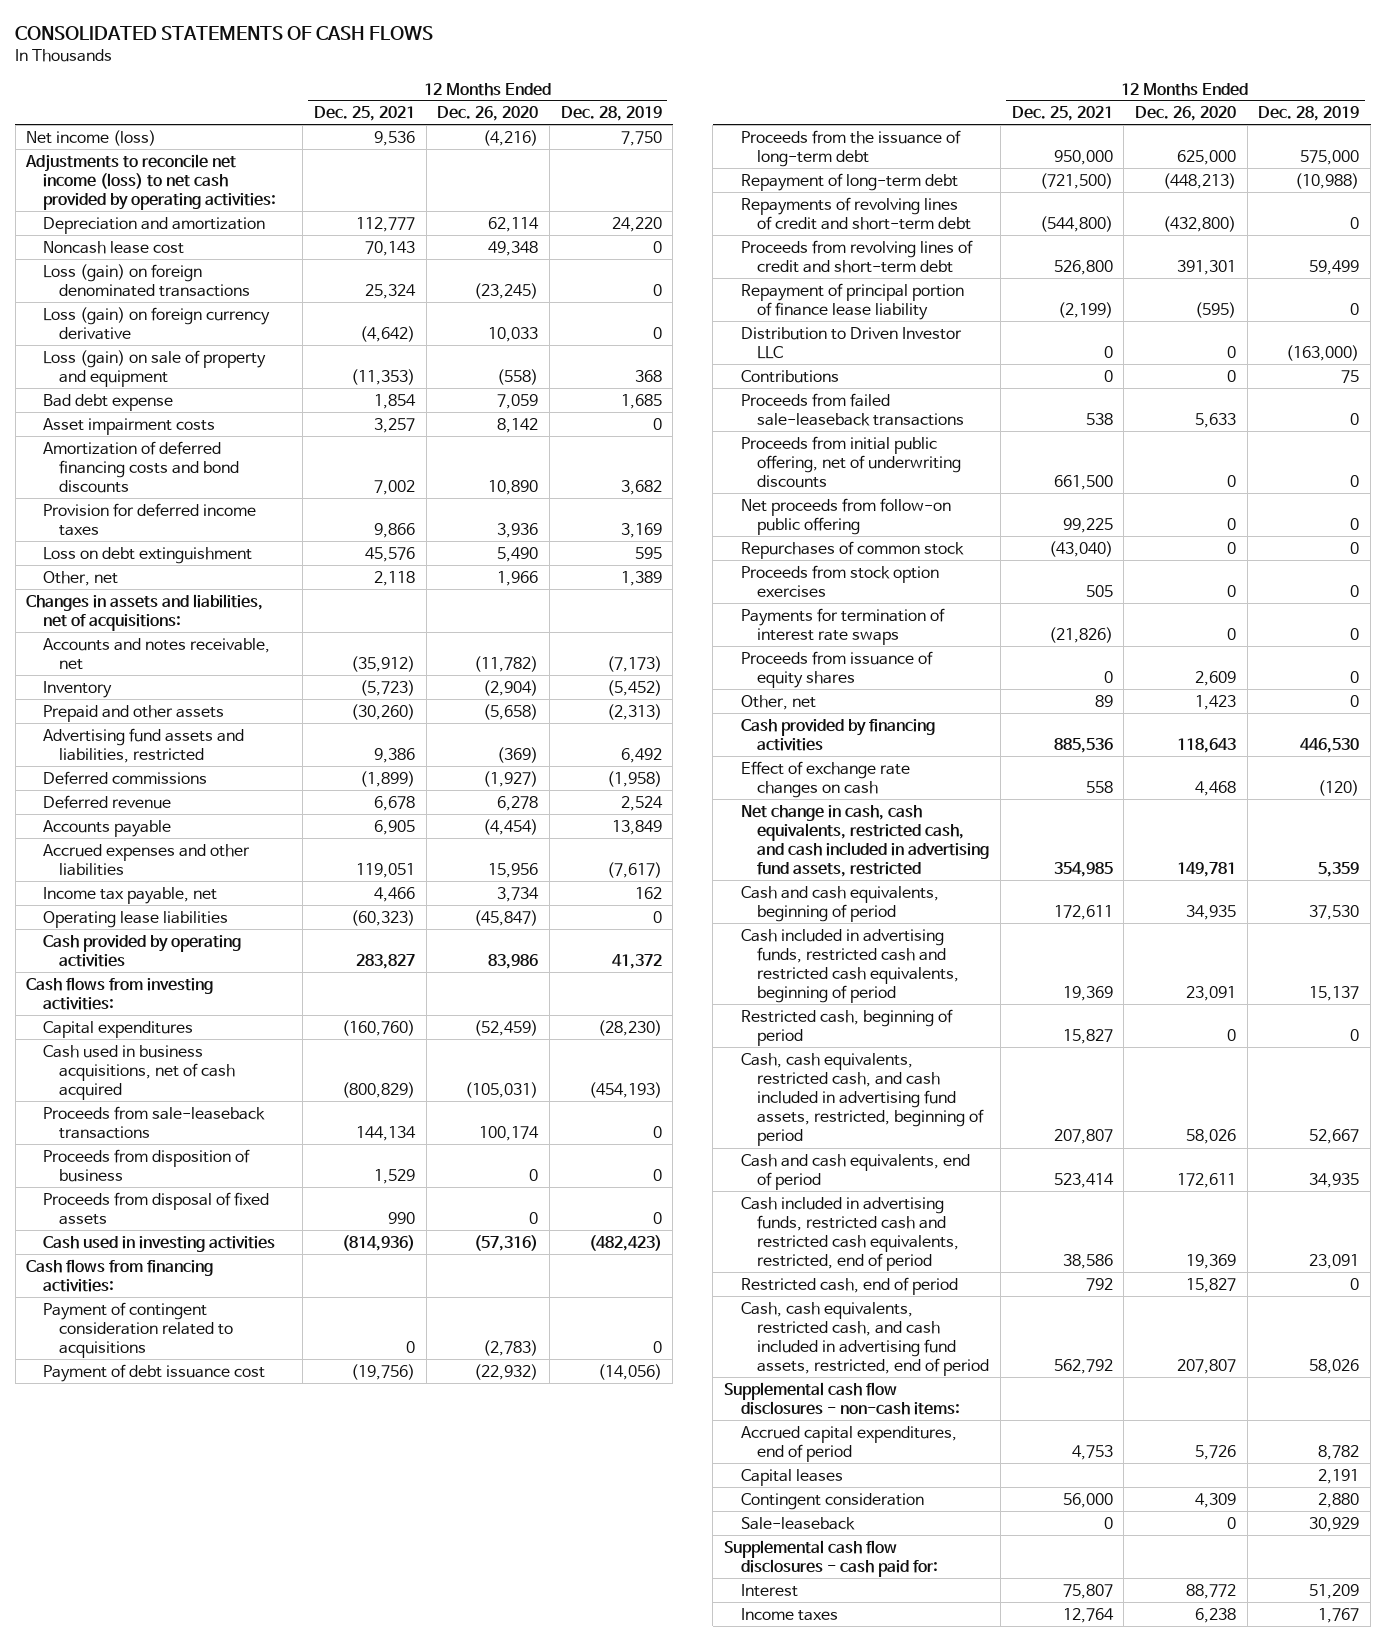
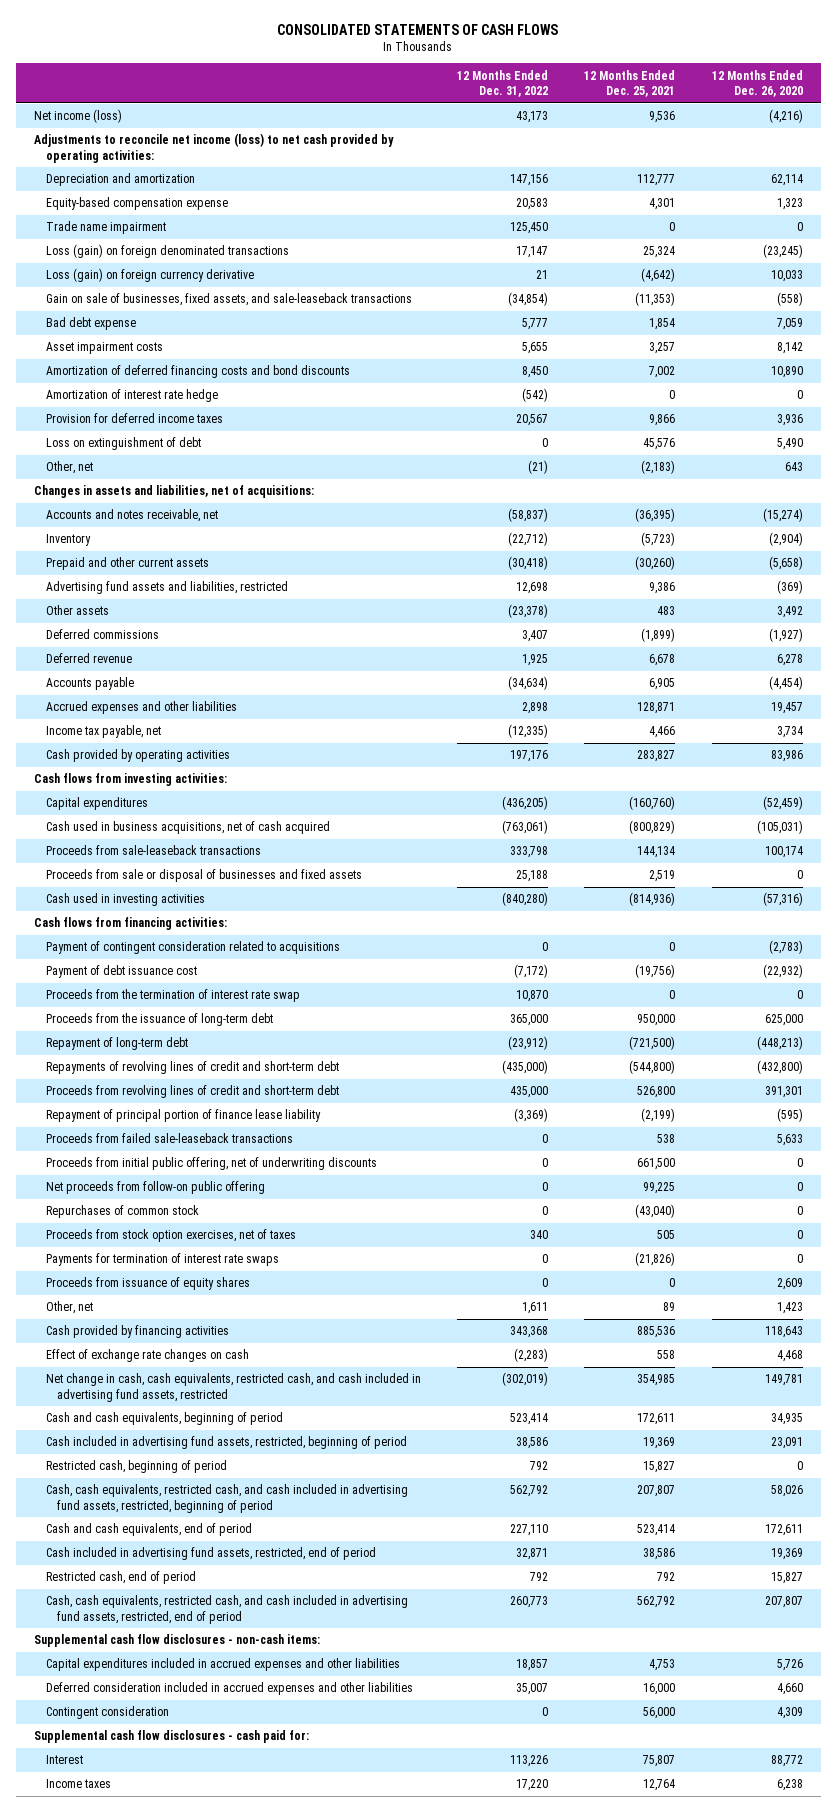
[560,106,662,122] Dec. 28, 2019 -> none
none -> [457,69,549,98] 12 Months Ended Dec. 31, 2022
[42,240,184,254] Noncash lease cost -> none
none -> [45,197,228,211] Equity-based compensation expense
none -> [45,221,166,235] Trade name impairment
[42,349,266,387] Loss (gain) on sale of property and equipment -> [45,293,412,307] Gain on sale of businesses, fixed assets, and sale-leaseback transactions
none -> [45,389,218,403] Amortization of interest rate hedge
[42,546,252,564] Loss on debt extinguishment -> [45,437,201,451] Loss on extinguishment of debt
[373,570,415,586] 2,118 -> [641,460,676,475] (2,183)
[497,570,539,586] 1,966 -> [784,462,803,472] 643
[350,655,415,672] (35,912) -> [635,508,676,523] (36,395)
[474,655,539,672] (11,782) -> [762,508,803,523] (15,274)
[42,704,224,722] Prepaid and other assets -> [45,557,209,571] Prepaid and other current assets
none -> [45,605,109,616] Other assets
[355,862,415,878] 119,051 -> [637,702,676,715] 128,871
[488,862,539,878] 15,956 -> [770,702,803,715] 19,457
[42,910,228,928] Operating lease liabilities -> none
[42,1148,250,1182] Proceeds from disposition of business -> none
[42,1191,269,1225] Proceeds from disposal of fixed assets -> [45,869,362,883] Proceeds from sale or disposal of businesses and fixed assets
[387,1211,415,1224] 990 -> [649,870,676,883] 2,519
none -> [45,989,300,1003] Proceeds from the termination of interest rate swap
[740,326,962,359] Distribution to Driven Investor LLC -> none
[740,369,839,383] Contributions -> none
[740,564,939,597] Proceeds from stock option exercises -> [45,1229,296,1243] Proceeds from stock option exercises, net of taxes
[740,928,960,1004] Cash included in advertising funds, restricted cash and restricted cash equivalents, beginning of period -> [45,1436,407,1450] Cash included in advertising fund assets, restricted, beginning of period
[740,1196,960,1272] Cash included in advertising funds, restricted cash and restricted cash equivalents, restricted, end of period -> [45,1547,376,1561] Cash included in advertising fund assets, restricted, end of period
[740,1468,843,1486] Capital leases -> none
[740,1425,957,1462] Accrued capital expenditures, end of period -> [45,1658,400,1672] Capital expenditures included in accrued expenses and other liabilities
none -> [45,1682,413,1696] Deferred consideration included in accrued expenses and other liabilities
[740,1516,855,1530] Sale-leaseback -> none

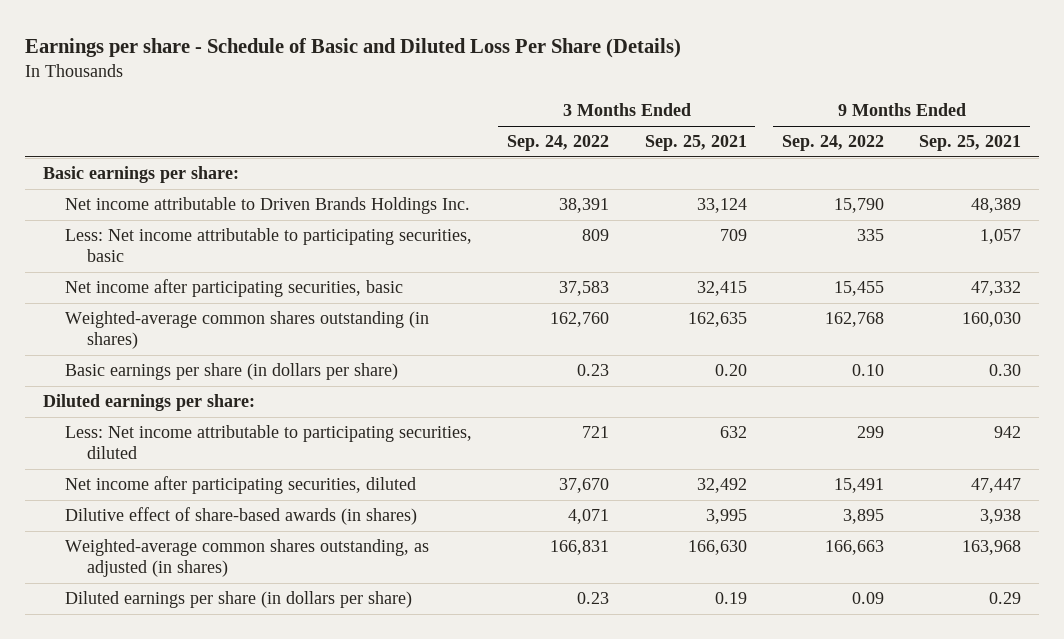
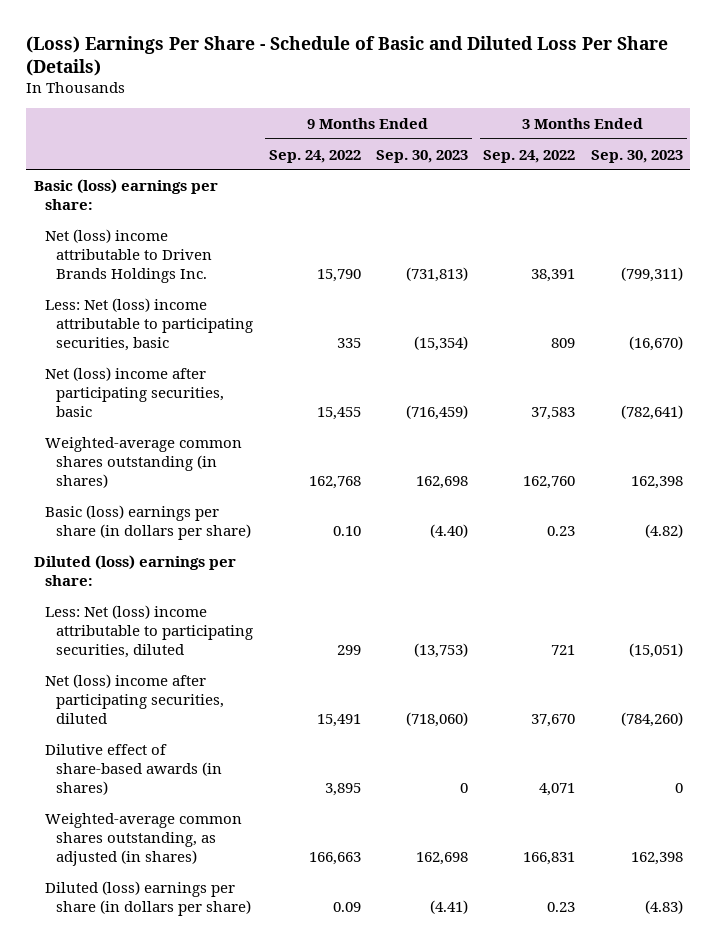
[24,37,681,58] Earnings per share - Schedule of Basic and Diluted Loss Per Share (Details) -> [26,35,669,76] (Loss) Earnings Per Share - Schedule of Basic and Diluted Loss Per Share (Details)
[644,135,747,152] Sep. 25, 2021 -> none
[919,135,1022,152] Sep. 25, 2021 -> none
none -> [375,149,468,163] Sep. 30, 2023
none -> [590,149,683,163] Sep. 30, 2023
[42,166,239,184] Basic earnings per share: -> [33,178,218,210] Basic (loss) earnings per share:
[64,197,470,215] Net income attributable to Driven Brands Holdings Inc. -> [45,228,213,283] Net (loss) income attributable to Driven Brands Holdings Inc.
[64,228,472,263] Less: Net income attributable to participating securities, basic -> [45,297,254,351] Less: Net (loss) income attributable to participating securities, basic
[64,279,403,298] Net income after participating securities, basic -> [45,366,225,417] Net (loss) income after participating securities, basic
[64,363,398,381] Basic earnings per share (in dollars per share) -> [45,504,252,540] Basic (loss) earnings per share (in dollars per share)
[42,394,255,412] Diluted earnings per share: -> [33,554,236,586] Diluted (loss) earnings per share:
[64,425,472,460] Less: Net income attributable to participating securities, diluted -> [45,604,254,658] Less: Net (loss) income attributable to participating securities, diluted
[64,476,416,495] Net income after participating securities, diluted -> [45,673,225,724] Net (loss) income after participating securities, diluted
[64,591,412,609] Diluted earnings per share (in dollars per share) -> [45,880,252,916] Diluted (loss) earnings per share (in dollars per share)

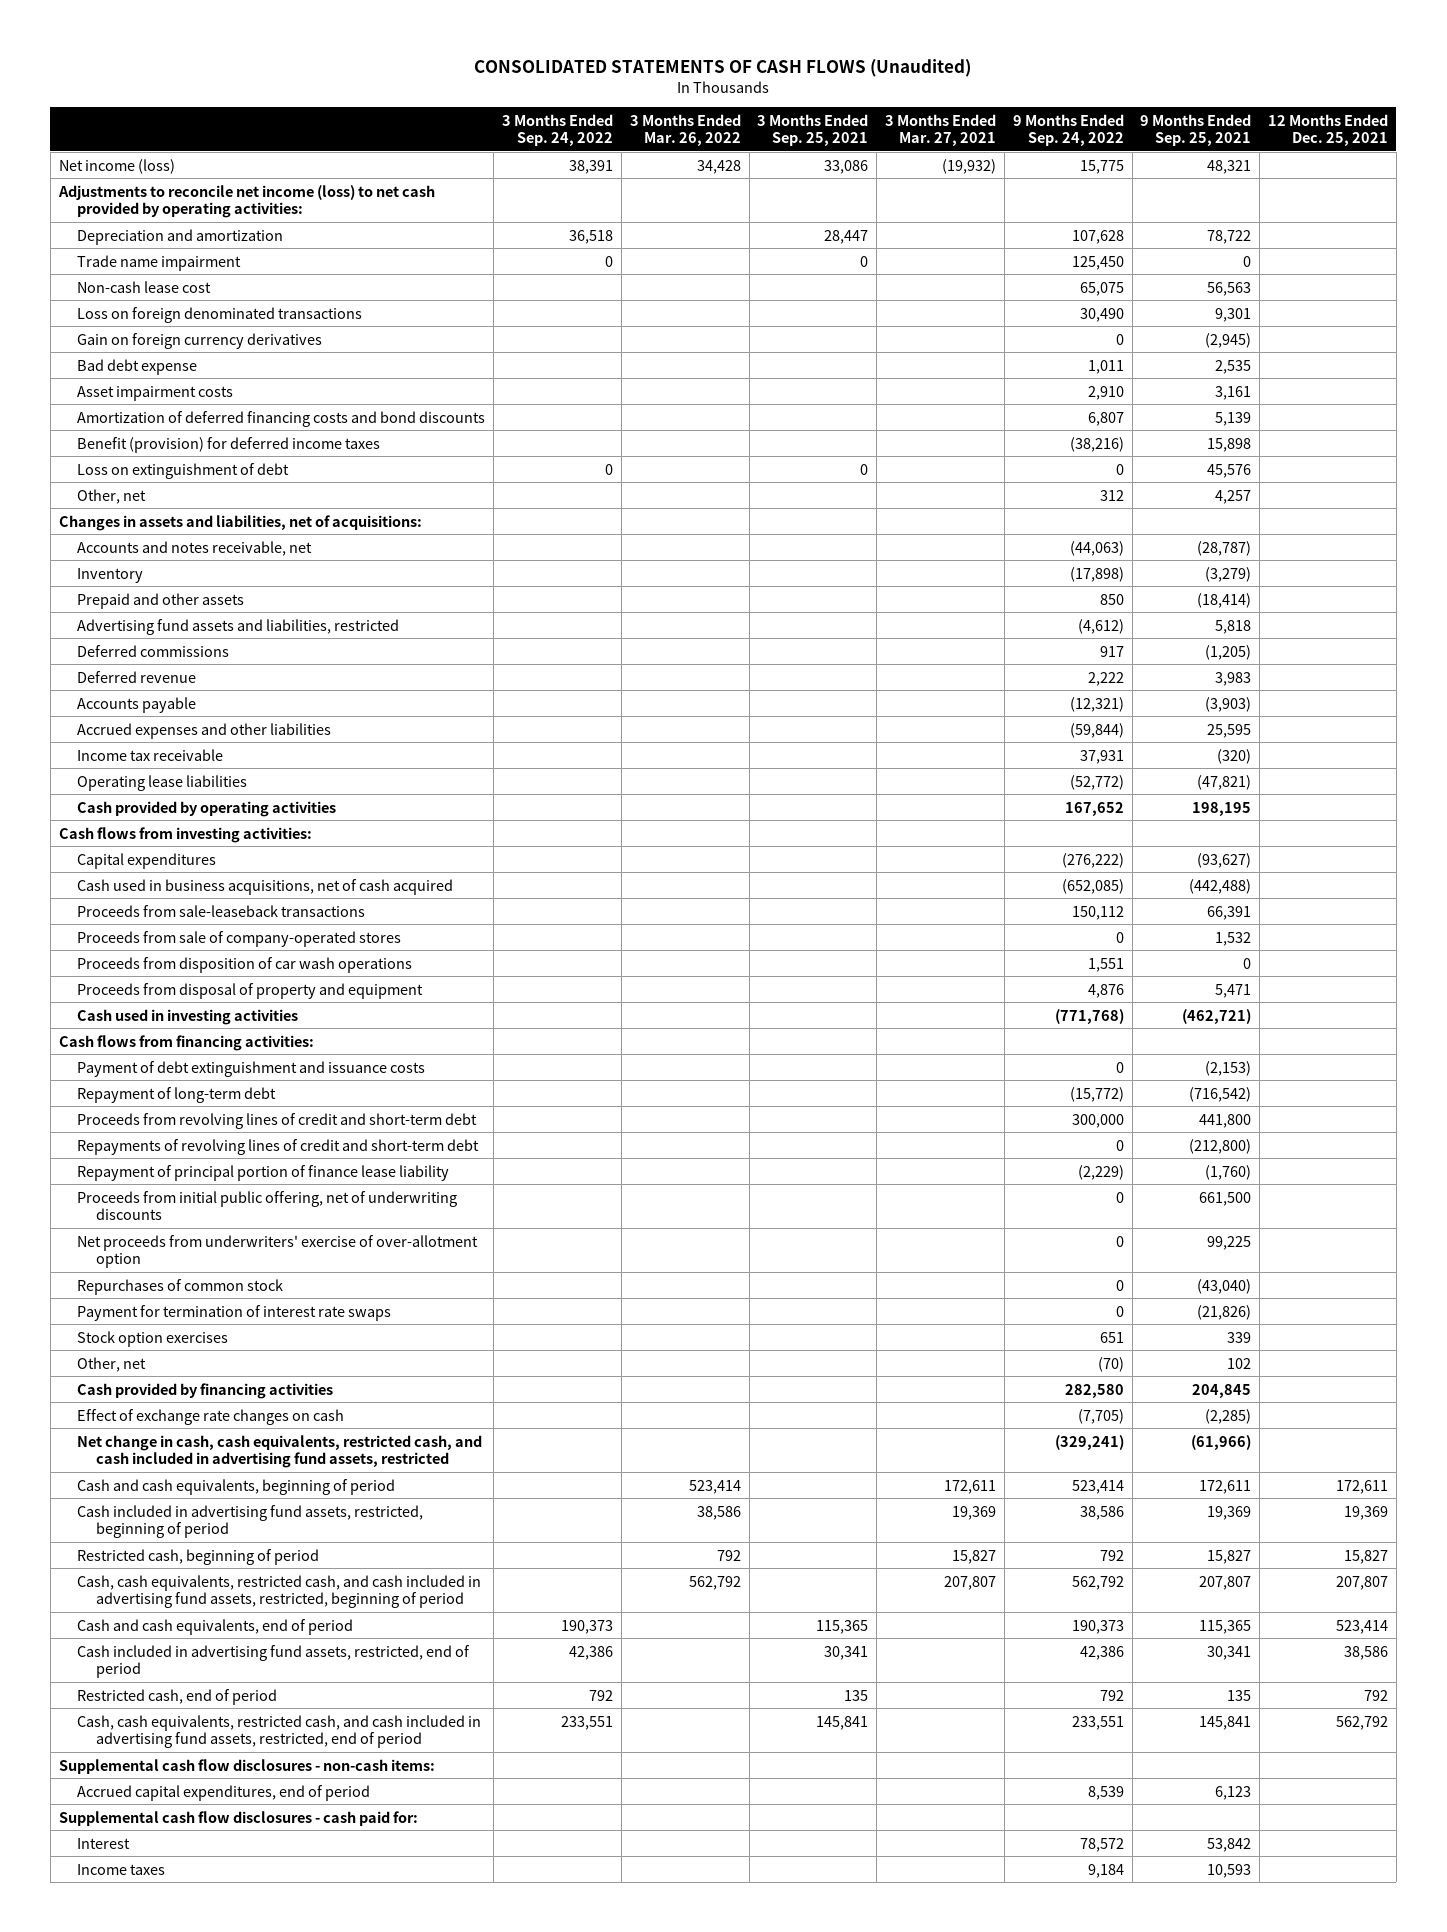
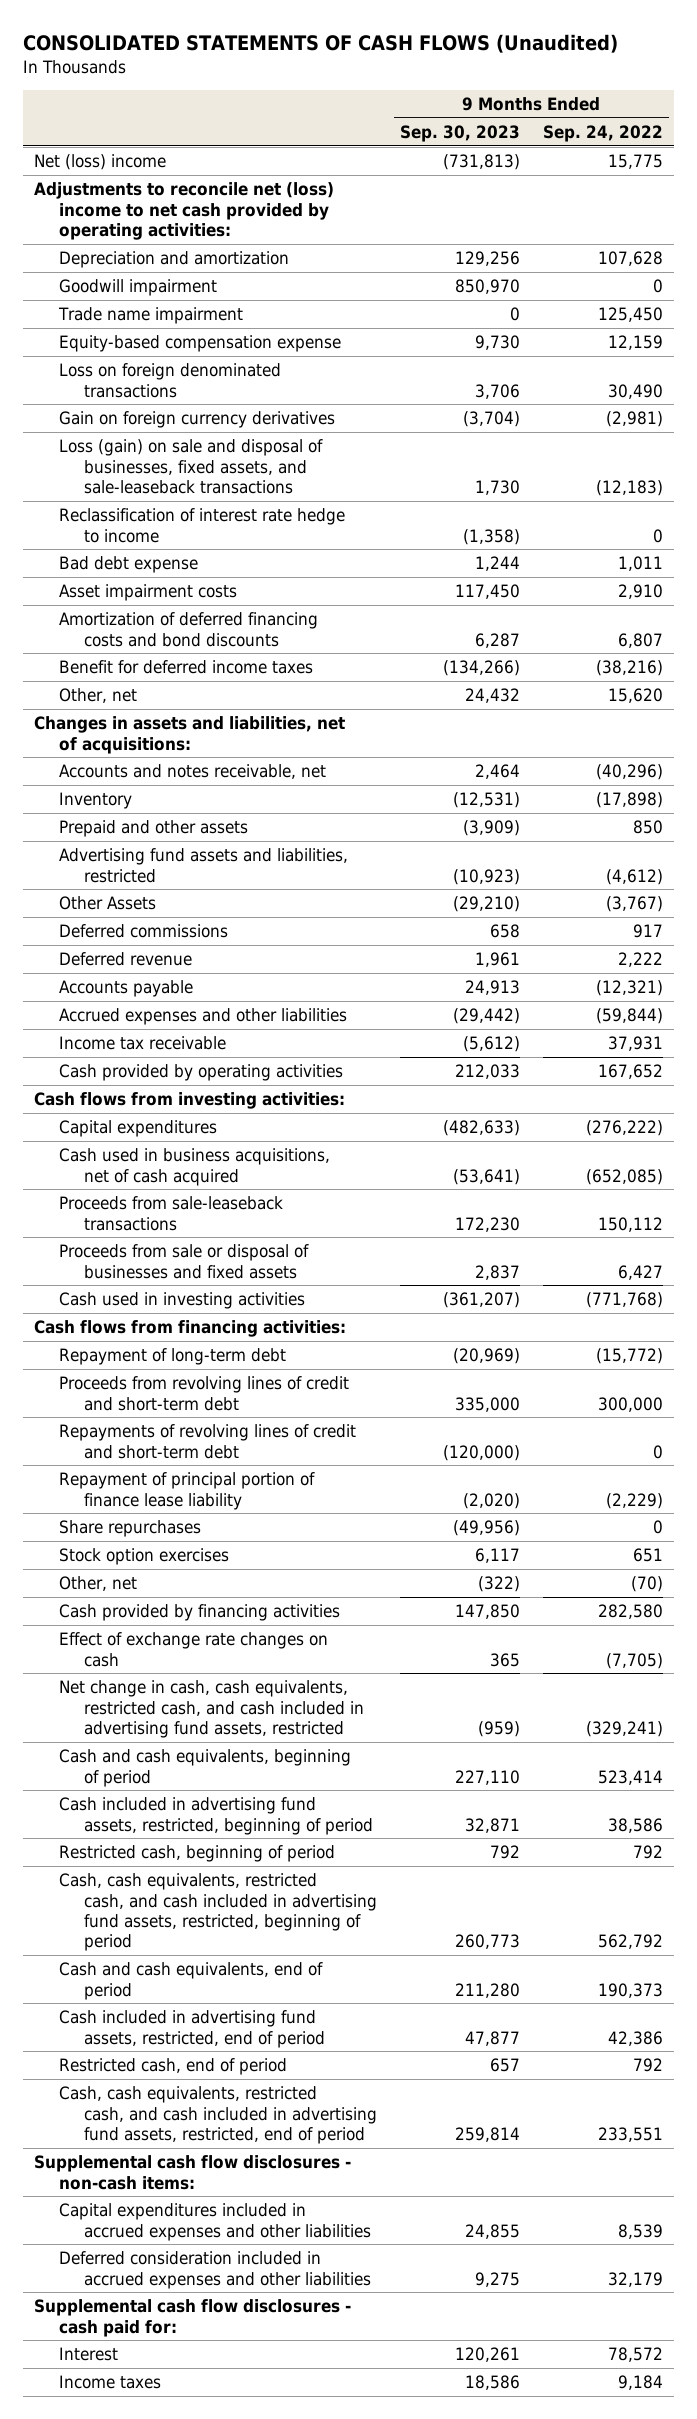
[502,113,614,146] 3 Months Ended Sep. 24, 2022 -> none
[629,113,741,146] 3 Months Ended Mar. 26, 2022 -> none
[757,113,869,146] 3 Months Ended Sep. 25, 2021 -> none
[885,113,997,146] 3 Months Ended Mar. 27, 2021 -> none
[1140,113,1252,146] 9 Months Ended Sep. 25, 2021 -> none
[1268,113,1389,146] 12 Months Ended Dec. 25, 2021 -> none
none -> [399,125,520,143] Sep. 30, 2023
[58,158,175,174] Net income (loss) -> [34,154,167,171] Net (loss) income
[57,184,435,218] Adjustments to reconcile net income (loss) to net cash provided by operating activities: -> [34,182,335,240] Adjustments to reconcile net (loss) income to net cash provided by operating activities:
none -> [59,279,218,297] Goodwill impairment
[77,280,212,293] Non-cash lease cost -> none
none -> [59,335,342,353] Equity-based compensation expense
[1115,333,1124,345] 0 -> [605,411,663,428] (2,981)
none -> [59,439,324,494] Loss (gain) on sale and disposal of businesses, fixed assets, and sale-leaseback transactions
none -> [59,508,346,543] Reclassification of interest rate hedge to income
[77,462,290,479] Loss on extinguishment of debt -> none
[77,436,381,453] Benefit (provision) for deferred income taxes -> [59,660,314,675] Benefit for deferred income taxes
[1099,489,1124,501] 312 -> [607,688,663,704] 15,620
[1069,540,1124,556] (44,063) -> [595,764,663,781] (40,296)
none -> [59,896,157,911] Other Assets
[77,774,248,791] Operating lease liabilities -> none
[77,930,402,947] Proceeds from sale of company-operated stores -> none
[77,956,413,973] Proceeds from disposition of car wash operations -> none
[77,982,424,999] Proceeds from disposal of property and equipment -> [59,1244,310,1279] Proceeds from sale or disposal of businesses and fixed assets
[1087,983,1124,998] 4,876 -> [617,1264,663,1280] 6,427
[77,1060,426,1077] Payment of debt extinguishment and issuance costs -> none
[77,1190,458,1220] Proceeds from initial public offering, net of underwriting discounts -> none
[77,1234,479,1268] Net proceeds from underwriters' exercise of over-allotment option -> none
[77,1304,392,1321] Payment for termination of interest rate swaps -> none
[77,1278,284,1295] Repurchases of common stock -> [59,1520,202,1538] Share repurchases
[77,1784,371,1801] Accrued capital expenditures, end of period -> [59,2203,371,2241] Capital expenditures included in accrued expenses and other liabilities
none -> [59,2251,371,2289] Deferred consideration included in accrued expenses and other liabilities

